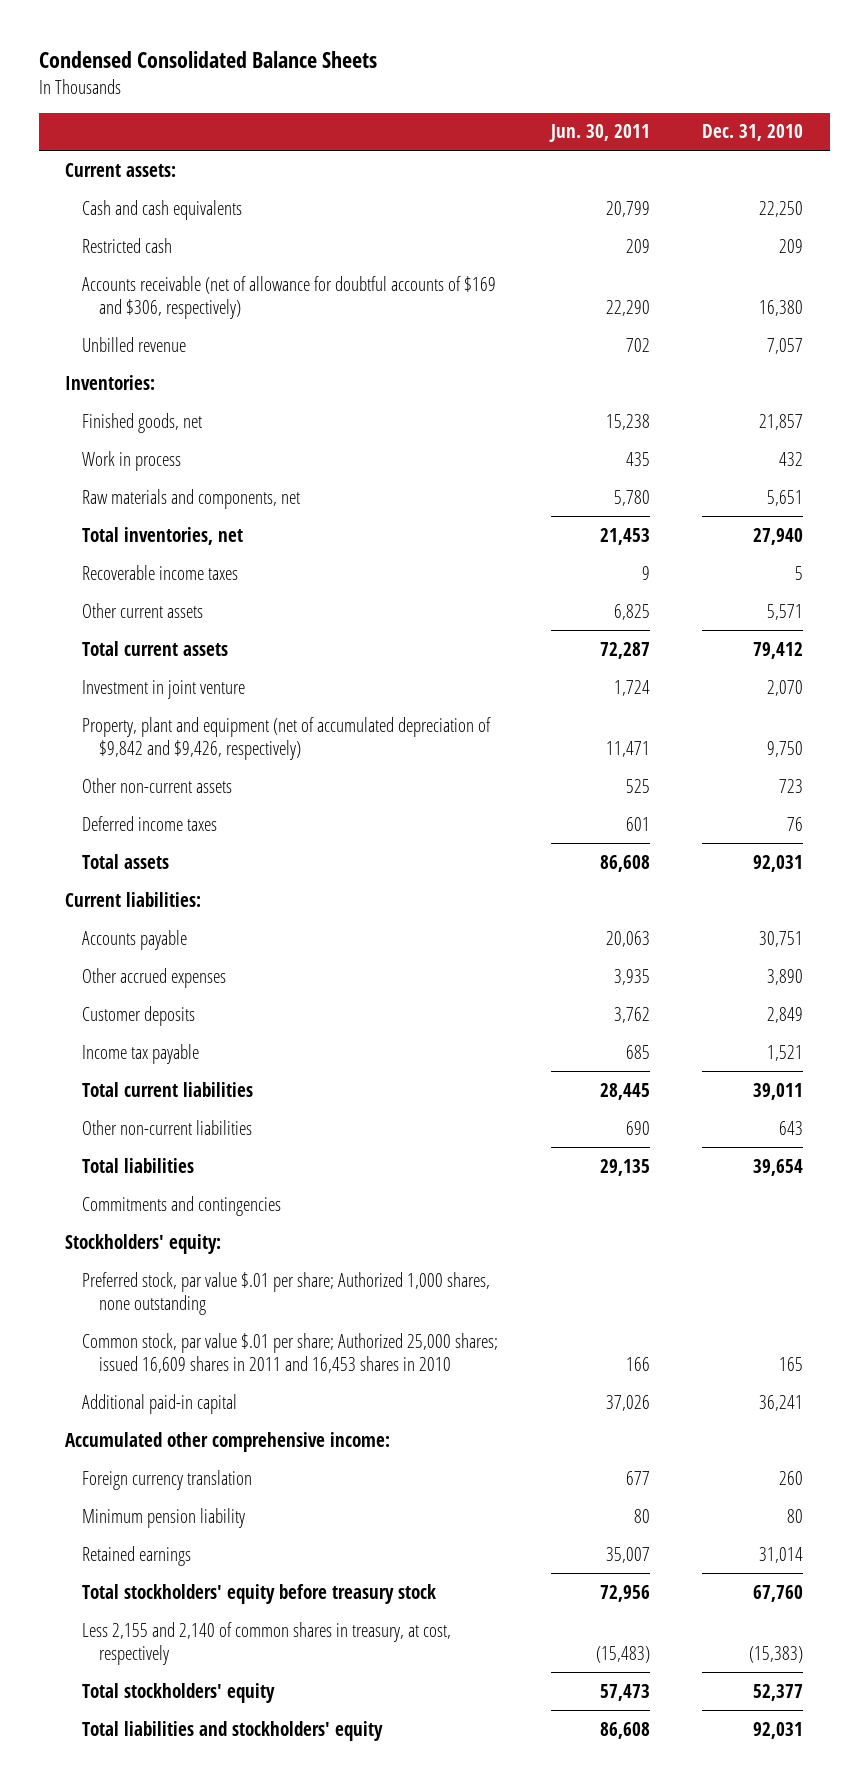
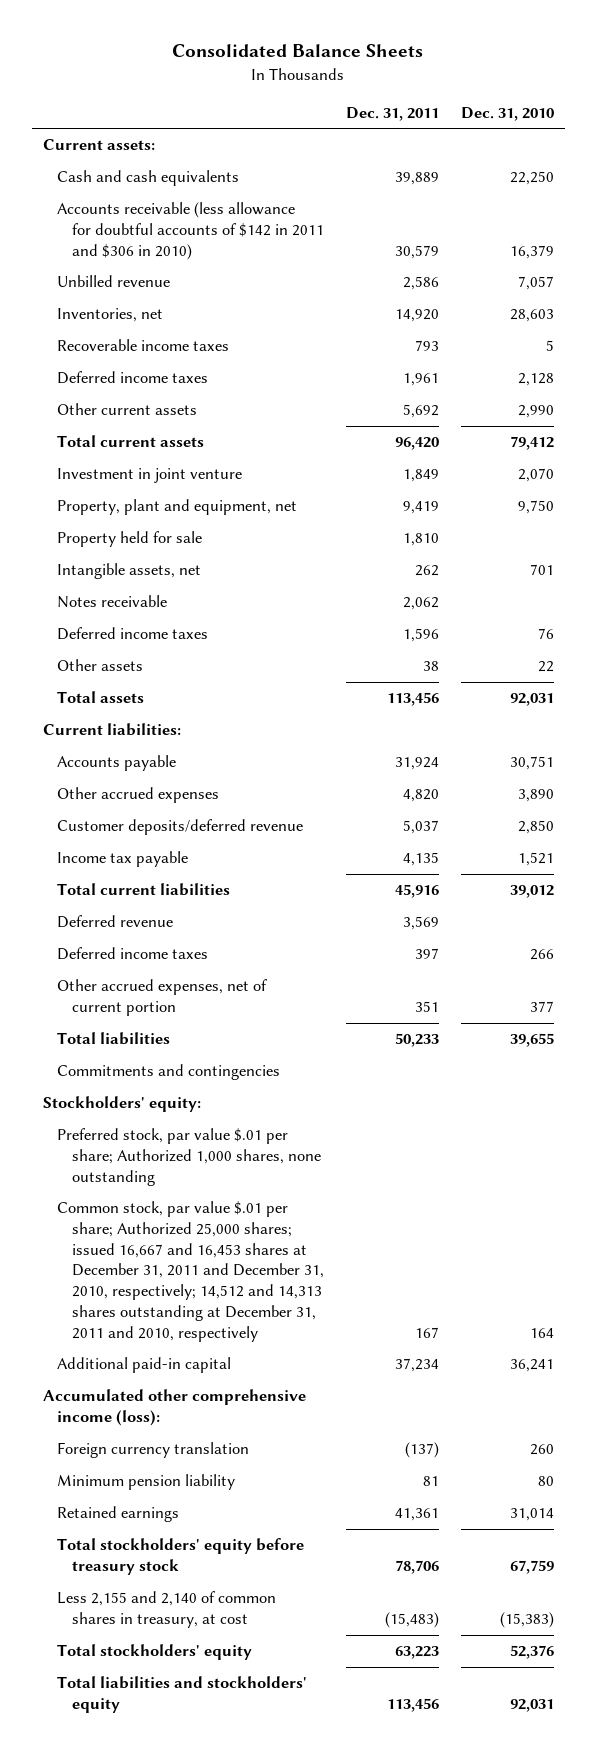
[38,51,377,69] Condensed Consolidated Balance Sheets -> [172,44,424,58] Consolidated Balance Sheets
[548,124,650,143] Jun. 30, 2011 -> none
none -> [345,106,439,121] Dec. 31, 2011
[82,237,173,253] Restricted cash -> none
[82,275,497,320] Accounts receivable (net of allowance for doubtful accounts of $169 and $306, respectively) -> [57,202,324,260] Accounts receivable (less allowance for doubtful accounts of $142 in 2011 and $306 in 2010)
[759,300,804,317] 16,380 -> [509,244,554,259] 16,379
[65,374,156,390] Inventories: -> none
[82,412,203,433] Finished goods, net -> none
[82,450,182,471] Work in process -> none
[82,488,301,509] Raw materials and components, net -> none
[82,526,244,545] Total inventories, net -> [57,308,164,323] Inventories, net
[753,527,804,545] 27,940 -> [509,309,554,323] 28,603
none -> [57,371,209,385] Deferred income taxes
[767,603,804,620] 5,571 -> [517,405,554,419] 2,990
[82,777,233,793] Other non-current assets -> none
[82,716,492,761] Property, plant and equipment (net of accumulated depreciation of $9,842 and $9,426, respectively) -> [57,499,298,516] Property, plant and equipment, net
none -> [57,531,203,548] Property held for sale
none -> [57,563,202,580] Intangible assets, net
none -> [57,595,168,609] Notes receivable
none -> [57,659,144,672] Other assets
[82,1005,196,1026] Customer deposits -> [57,819,304,836] Customer deposits/deferred revenue
[767,1006,804,1023] 2,849 -> [517,820,554,835] 2,850
[82,1119,253,1135] Other non-current liabilities -> none
[753,1082,804,1100] 39,011 -> [509,885,554,899] 39,012
none -> [57,915,174,929] Deferred revenue
none -> [57,947,209,961] Deferred income taxes
none -> [57,979,268,1017] Other accrued expenses, net of current portion
[753,1158,804,1176] 39,654 -> [509,1033,554,1048] 39,655
[82,1332,499,1374] Common stock, par value $.01 per share; Authorized 25,000 shares; issued 16,609 shares in 2011 and 16,453 shares in 2010 -> [57,1201,324,1342] Common stock, par value $.01 per share; Authorized 25,000 shares; issued 16,667 and 16,453 shares at December 31, 2011 and December 31, 2010, respectively; 14,512 and 14,313 shares outstanding at December 31, 2011 and 2010, respectively
[779,1357,804,1372] 165 -> [529,1327,554,1338] 164
[65,1431,391,1452] Accumulated other comprehensive income: -> [42,1389,306,1427] Accumulated other comprehensive income (loss):
[753,1584,804,1602] 67,760 -> [509,1560,554,1575] 67,759
[82,1621,452,1666] Less 2,155 and 2,140 of common shares in treasury, at cost, respectively -> [57,1591,277,1629] Less 2,155 and 2,140 of common shares in treasury, at cost
[753,1683,804,1701] 52,377 -> [509,1645,554,1660] 52,376

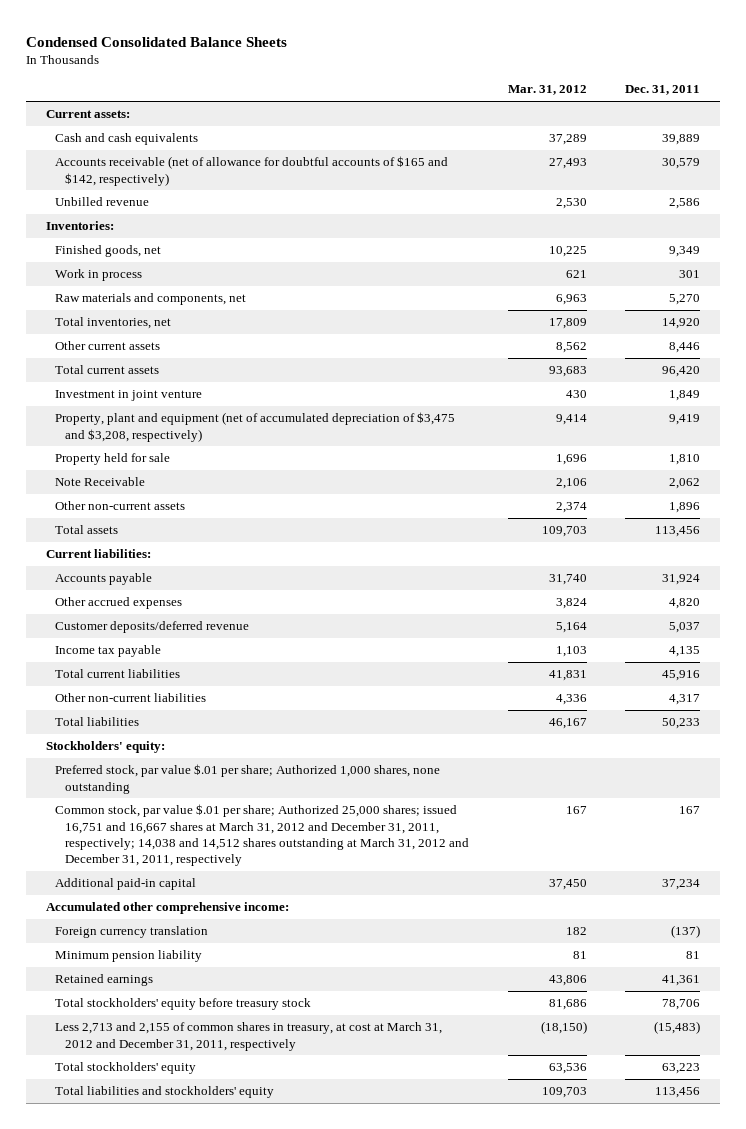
[172,44,424,58] Consolidated Balance Sheets -> [26,36,288,47] Condensed Consolidated Balance Sheets
[460,106,554,121] Dec. 31, 2010 -> none
none -> [507,85,587,96] Mar. 31, 2012
[57,202,324,260] Accounts receivable (less allowance for doubtful accounts of $142 in 2011 and $306 in 2010) -> [55,156,449,186] Accounts receivable (net of allowance for doubtful accounts of $165 and $142, respectively)
[57,339,230,352] Recoverable income taxes -> none
[57,371,209,385] Deferred income taxes -> none
none -> [45,221,114,231] Inventories:
none -> [55,245,162,258] Finished goods, net
none -> [55,269,143,282] Work in process
none -> [55,293,247,306] Raw materials and components, net
[57,308,164,323] Inventories, net -> [55,317,172,330] Total inventories, net
[402,404,439,419] 5,692 -> [669,342,701,354] 8,446
[57,499,298,516] Property, plant and equipment, net -> [55,412,456,442] Property, plant and equipment (net of accumulated depreciation of $3,475 and $3,208, respectively)
[57,563,202,580] Intangible assets, net -> none
[57,627,209,641] Deferred income taxes -> none
[57,595,168,609] Notes receivable -> [55,477,146,487] Note Receivable
[57,659,144,672] Other assets -> [55,501,186,511] Other non-current assets
[422,661,439,672] 38 -> [669,502,701,514] 1,896
[57,915,174,929] Deferred revenue -> none
[57,947,209,961] Deferred income taxes -> none
[57,979,268,1017] Other accrued expenses, net of current portion -> none
none -> [55,693,207,703] Other non-current liabilities
[57,1064,281,1081] Commitments and contingencies -> none
[57,1201,324,1342] Common stock, par value $.01 per share; Authorized 25,000 shares; issued 16,667 and 16,453 shares at December 31, 2011 and December 31, 2010, respectively; 14,512 and 14,313 shares outstanding at December 31, 2011 and 2010, respectively -> [55,804,470,867] Common stock, par value $.01 per share; Authorized 25,000 shares; issued 16,751 and 16,667 shares at March 31, 2012 and December 31, 2011, respectively; 14,038 and 14,512 shares outstanding at March 31, 2012 and December 31, 2011, respectively
[42,1389,306,1427] Accumulated other comprehensive income (loss): -> [45,902,289,915] Accumulated other comprehensive income:
[57,1591,277,1629] Less 2,155 and 2,140 of common shares in treasury, at cost -> [55,1022,443,1051] Less 2,713 and 2,155 of common shares in treasury, at cost at March 31, 2012 and December 31, 2011, respectively

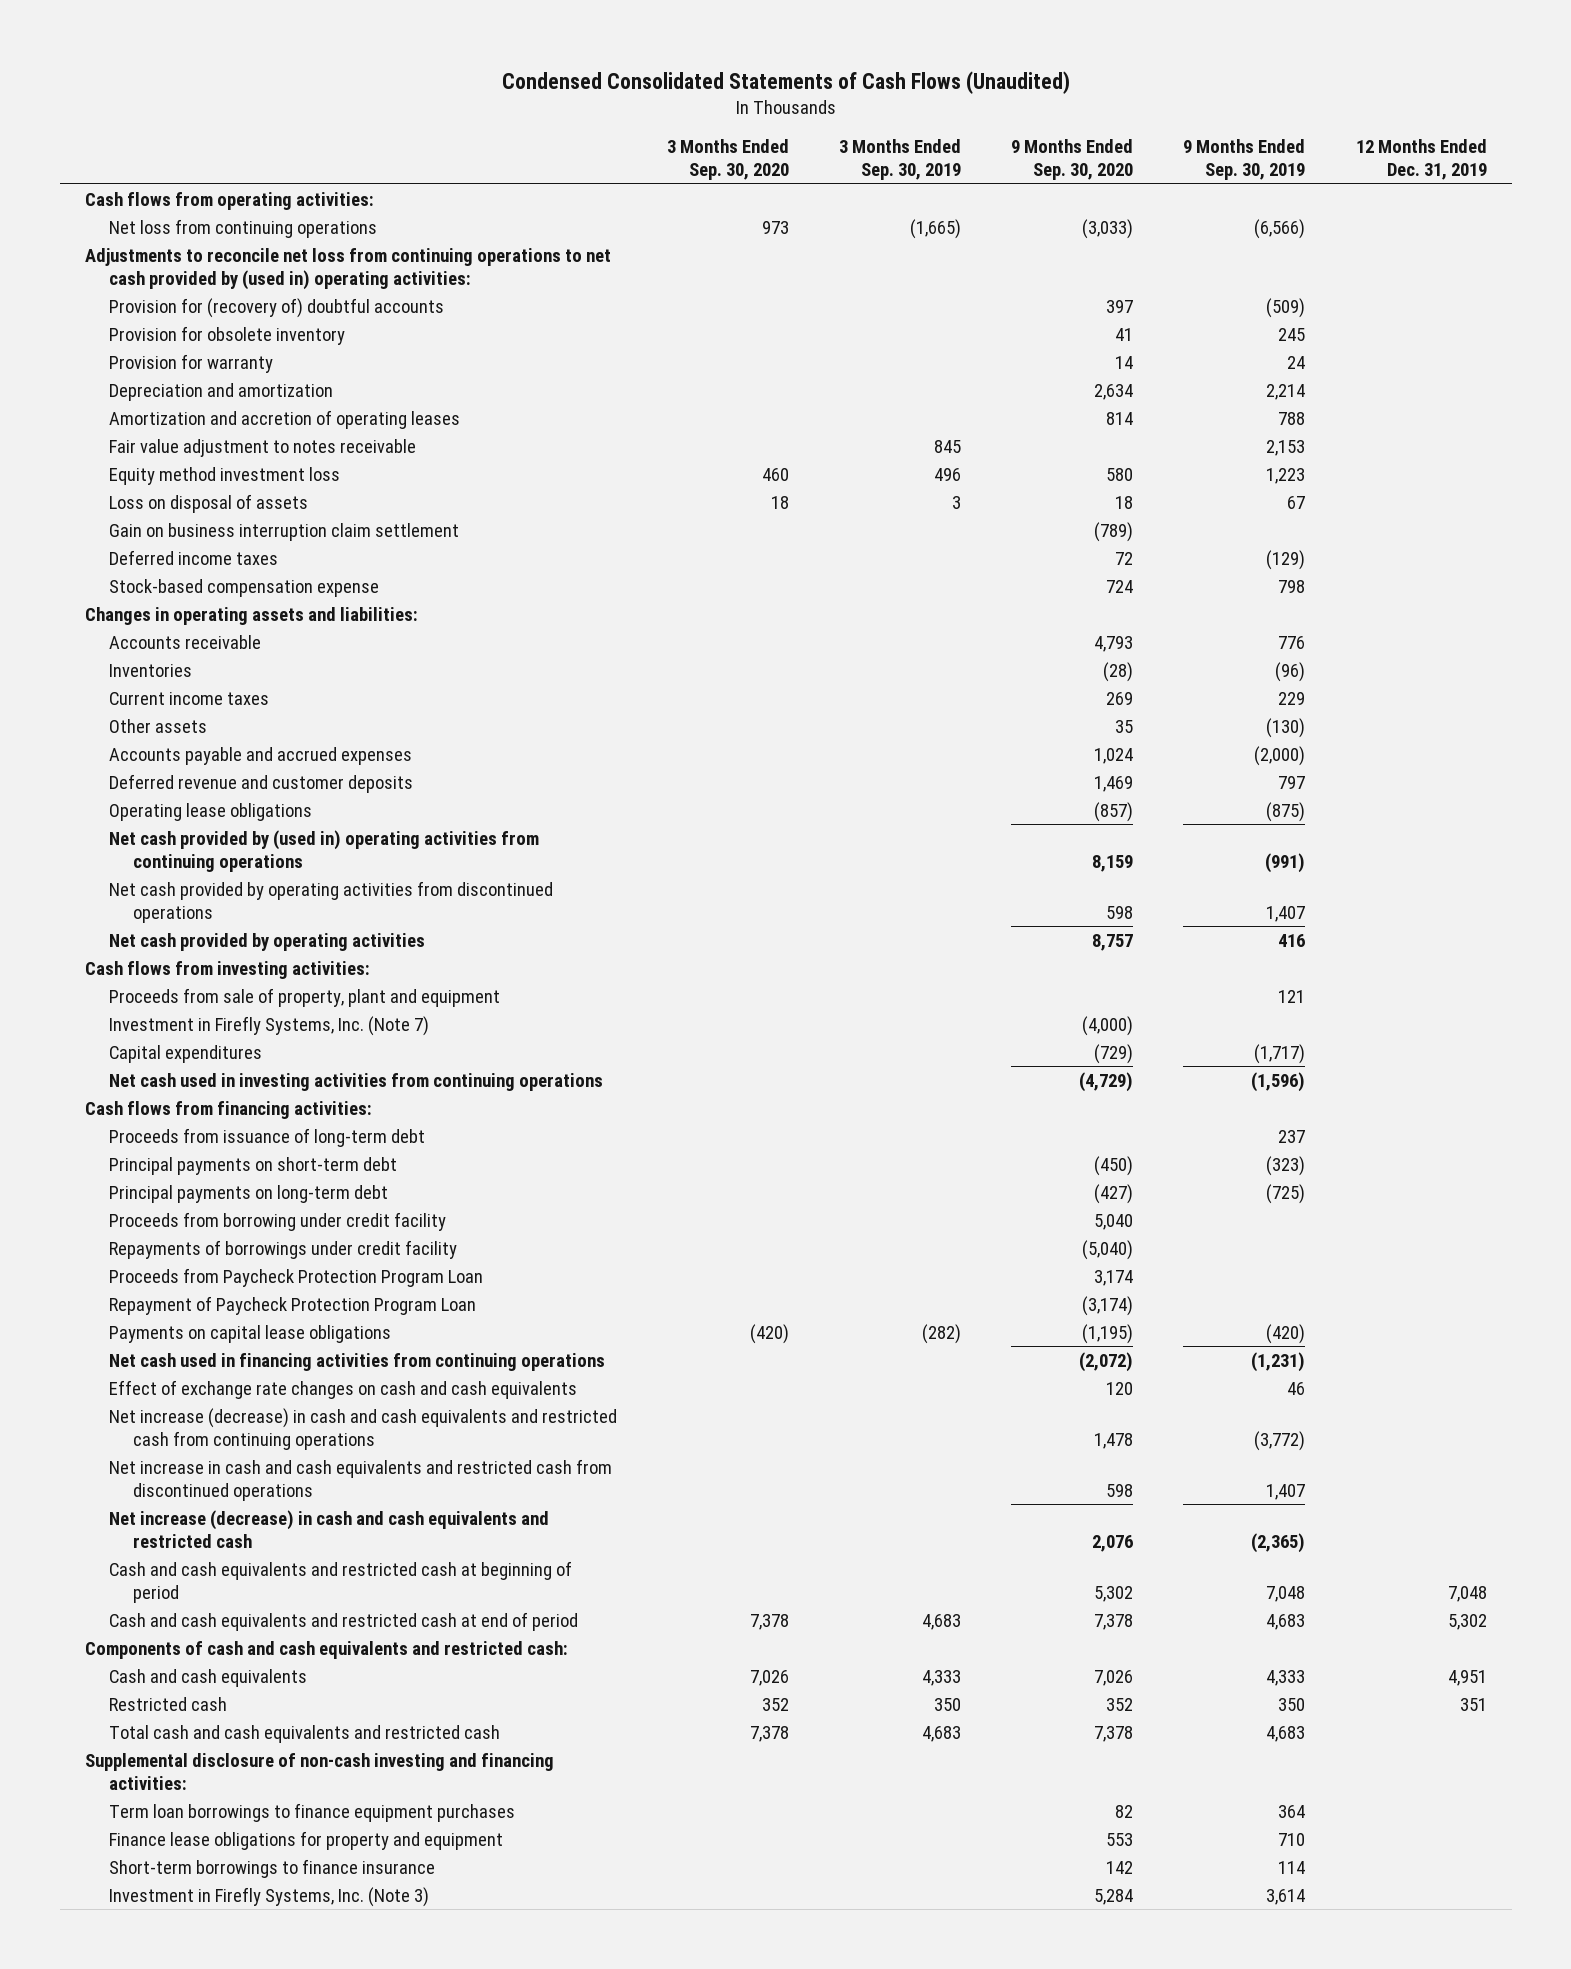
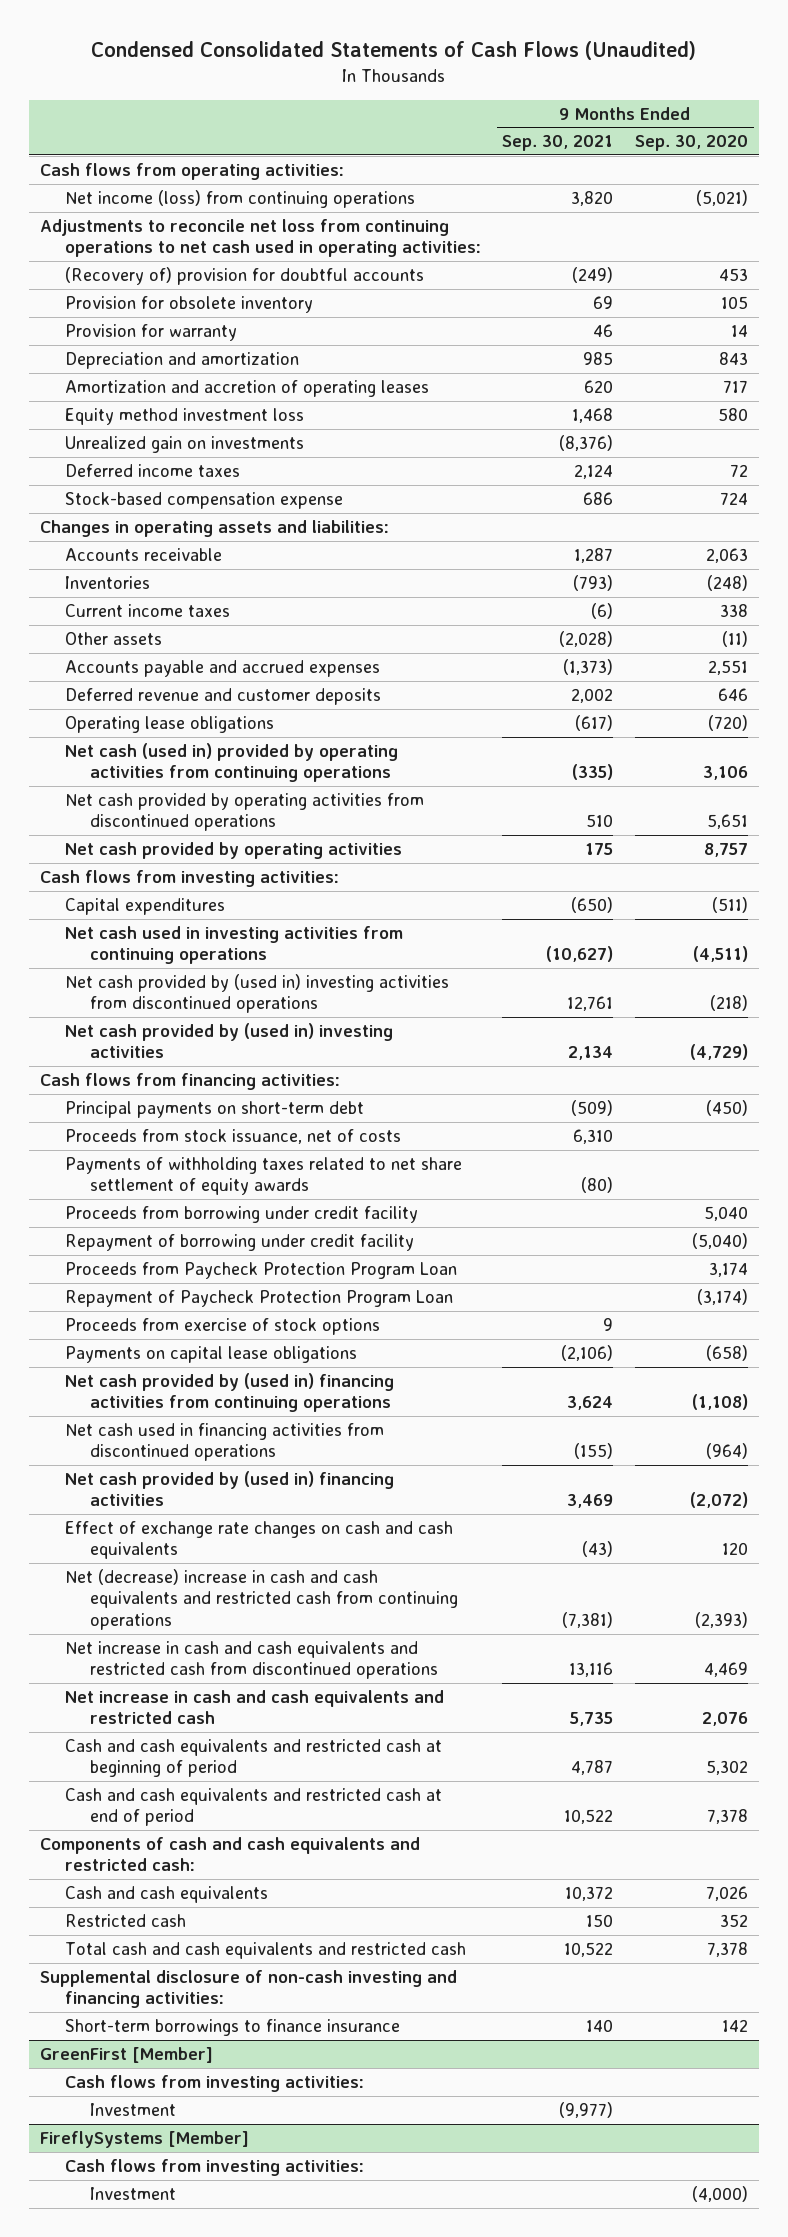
[667,139,790,181] 3 Months Ended Sep. 30, 2020 -> none
[839,139,962,181] 3 Months Ended Sep. 30, 2019 -> none
[1183,139,1306,181] 9 Months Ended Sep. 30, 2019 -> none
[1355,139,1487,181] 12 Months Ended Dec. 31, 2019 -> none
none -> [502,135,614,152] Sep. 30, 2021
[109,218,378,238] Net loss from continuing operations -> [64,189,415,208] Net income (loss) from continuing operations
[1082,218,1134,239] (3,033) -> [696,189,749,206] (5,021)
[84,247,611,290] Adjustments to reconcile net loss from continuing operations to net cash provided by (used in) operating activities: -> [39,218,481,258] Adjustments to reconcile net loss from continuing operations to net cash used in operating activities:
[109,297,445,318] Provision for (recovery of) doubtful accounts -> [64,266,424,285] (Recovery of) provision for doubtful accounts
[1106,299,1134,313] 397 -> [719,267,749,281] 453
[1115,327,1134,341] 41 -> [721,295,749,309] 105
[109,438,417,457] Fair value adjustment to notes receivable -> none
[1094,383,1134,400] 2,634 -> [719,351,749,365] 843
[1106,411,1134,425] 814 -> [723,379,749,393] 717
[109,493,309,513] Loss on disposal of assets -> none
[109,522,460,541] Gain on business interruption claim settlement -> none
none -> [64,435,304,453] Unrealized gain on investments
[1094,635,1134,652] 4,793 -> [706,547,749,563] 2,063
[1103,661,1134,682] (28) -> [707,574,749,591] (248)
[1106,691,1134,705] 269 -> [720,603,749,617] 338
[1115,719,1134,733] 35 -> [722,630,749,647] (11)
[1094,747,1134,764] 1,024 -> [708,659,749,675] 2,551
[1094,775,1134,792] 1,469 -> [718,687,749,701] 646
[1094,801,1134,822] (857) -> [708,714,749,731] (720)
[109,829,540,872] Net cash provided by (used in) operating activities from continuing operations -> [64,742,398,783] Net cash (used in) provided by operating activities from continuing operations
[1092,854,1134,872] 8,159 -> [703,766,749,781] 3,106
[1106,905,1134,919] 598 -> [707,814,749,830] 5,651
[109,987,501,1007] Proceeds from sale of property, plant and equipment -> none
[109,1015,430,1036] Investment in Firefly Systems, Inc. (Note 7) -> none
[1094,1043,1134,1064] (729) -> [712,896,749,913] (511)
[1079,1071,1134,1092] (4,729) -> [693,946,749,963] (4,511)
none -> [64,973,449,1014] Net cash provided by (used in) investing activities from discontinued operations
none -> [64,1022,393,1059] Net cash provided by (used in) investing activities
[109,1127,426,1147] Proceeds from issuance of long-term debt -> none
[109,1184,389,1203] Principal payments on long-term debt -> none
none -> [64,1128,401,1144] Proceeds from stock issuance, net of costs
none -> [64,1156,462,1196] Payments of withholding taxes related to net share settlement of equity awards
[109,1239,458,1259] Repayments of borrowings under credit facility -> [64,1233,414,1251] Repayment of borrowing under credit facility
none -> [64,1317,380,1335] Proceeds from exercise of stock options
[1082,1323,1134,1344] (1,195) -> [706,1344,749,1361] (658)
none -> [64,1372,394,1413] Net cash provided by (used in) financing activities from continuing operations
none -> [64,1422,384,1462] Net cash used in financing activities from discontinued operations
[109,1352,606,1371] Net cash used in financing activities from continuing operations -> [64,1470,394,1507] Net cash provided by (used in) financing activities
[109,1407,618,1450] Net increase (decrease) in cash and cash equivalents and restricted cash from continuing operations -> [64,1568,458,1630] Net (decrease) increase in cash and cash equivalents and restricted cash from continuing operations
[1094,1432,1134,1449] 1,478 -> [695,1611,749,1628] (2,393)
[1106,1483,1134,1497] 598 -> [704,1662,749,1678] 4,469
[109,1509,550,1548] Net increase (decrease) in cash and cash equivalents and restricted cash -> [64,1689,444,1725] Net increase in cash and cash equivalents and restricted cash
[109,1802,516,1822] Term loan borrowings to finance equipment purchases -> none
[109,1830,504,1850] Finance lease obligations for property and equipment -> none
[109,1886,430,1907] Investment in Firefly Systems, Inc. (Note 3) -> none
none -> [39,2046,213,2063] GreenFirst [Member]
none -> [64,2074,364,2092] Cash flows from investing activities:
none -> [89,2102,176,2116] Investment
none -> [39,2130,249,2148] FireflySystems [Member]
none -> [64,2158,364,2176] Cash flows from investing activities:
none -> [89,2186,176,2200] Investment

